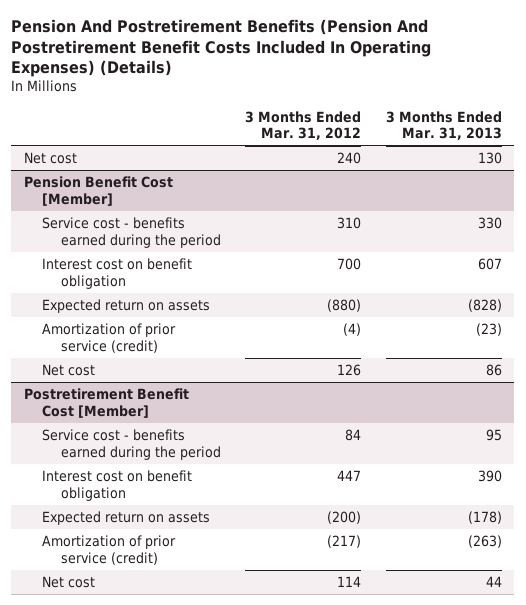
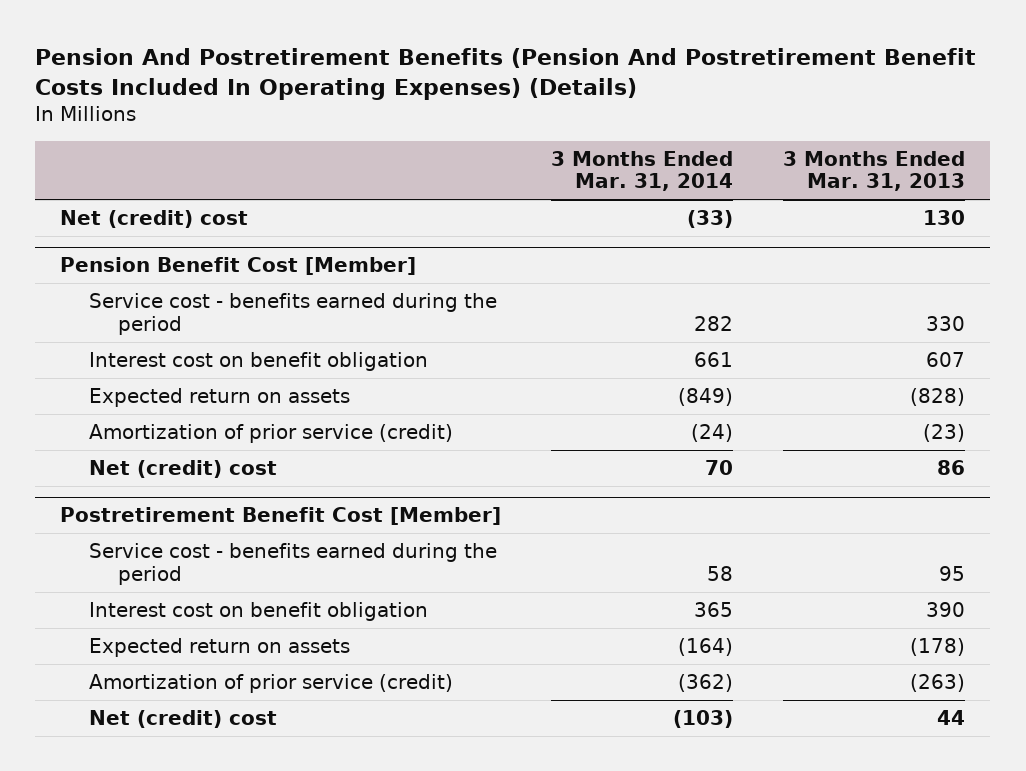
[245,110,362,141] 3 Months Ended Mar. 31, 2012 -> none
none -> [551,150,734,192] 3 Months Ended Mar. 31, 2014
[23,151,77,164] Net cost -> [60,209,249,228] Net (credit) cost
[42,363,96,376] Net cost -> [89,459,278,478] Net (credit) cost
[42,575,96,588] Net cost -> [89,709,278,728] Net (credit) cost

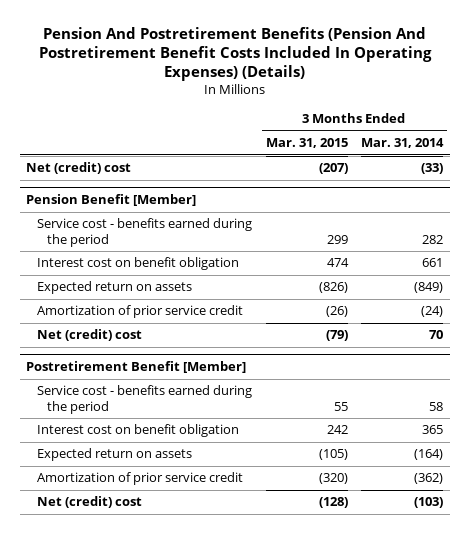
[783,150,966,192] 3 Months Ended Mar. 31, 2013 -> none
none -> [265,138,348,149] Mar. 31, 2015
[60,257,417,276] Pension Benefit Cost [Member] -> [26,194,197,207] Pension Benefit [Member]
[89,423,454,443] Amortization of prior service (credit) -> [36,305,243,319] Amortization of prior service credit
[60,507,502,526] Postretirement Benefit Cost [Member] -> [26,361,247,374] Postretirement Benefit [Member]
[89,673,454,693] Amortization of prior service (credit) -> [36,472,243,486] Amortization of prior service credit

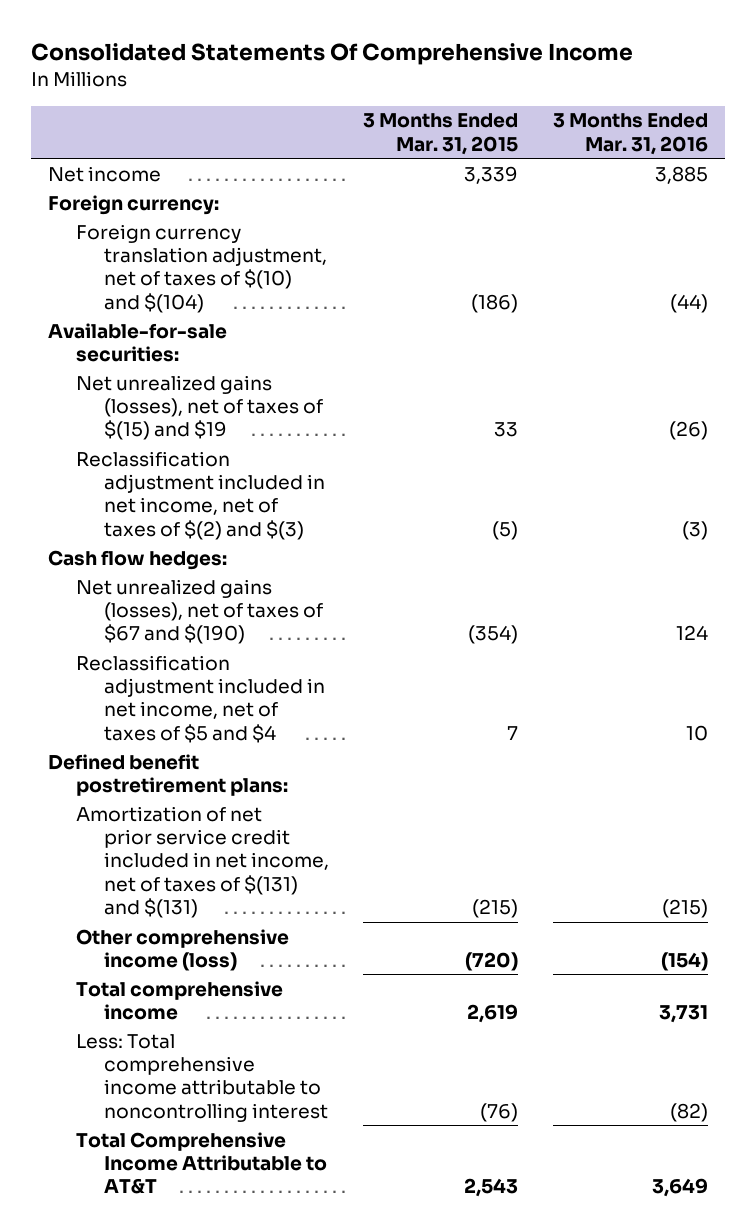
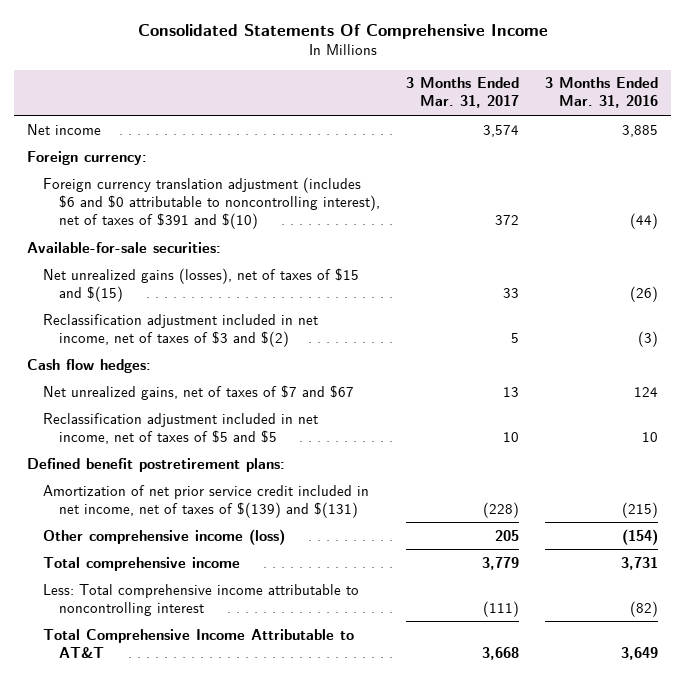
[363,113,519,155] 3 Months Ended Mar. 31, 2015 -> none
none -> [406,77,520,109] 3 Months Ended Mar. 31, 2017
[75,223,327,313] Foreign currency translation adjustment, net of taxes of $(10) and $(104) -> [43,176,381,230] Foreign currency translation adjustment (includes $6 and $0 attributable to noncontrolling interest), net of taxes of $391 and $(10)
[75,374,323,441] Net unrealized gains (losses), net of taxes of $(15) and $19 -> [43,267,360,302] Net unrealized gains (losses), net of taxes of $15 and $(15)
[75,450,325,540] Reclassification adjustment included in net income, net of taxes of $(2) and $(3) -> [43,313,319,347] Reclassification adjustment included in net income, net of taxes of $3 and $(2)
[75,578,323,645] Net unrealized gains (losses), net of taxes of $67 and $(190) -> [43,384,355,400] Net unrealized gains, net of taxes of $7 and $67
[75,654,325,743] Reclassification adjustment included in net income, net of taxes of $5 and $4 -> [43,412,319,444] Reclassification adjustment included in net income, net of taxes of $5 and $5
[75,805,329,919] Amortization of net prior service credit included in net income, net of taxes of $(131) and $(131) -> [43,484,370,518] Amortization of net prior service credit included in net income, net of taxes of $(139) and $(131)

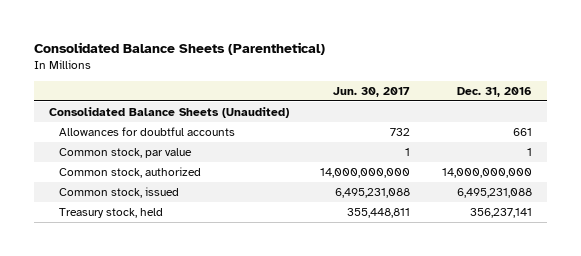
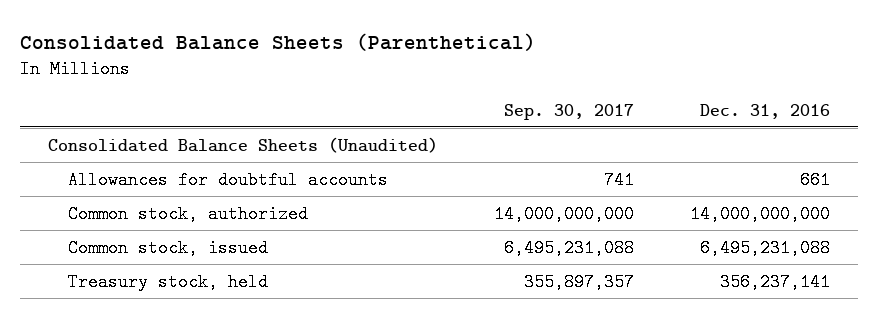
[333,87,411,98] Jun. 30, 2017 -> none
none -> [504,103,635,120] Sep. 30, 2017
[59,148,193,159] Common stock, par value -> none

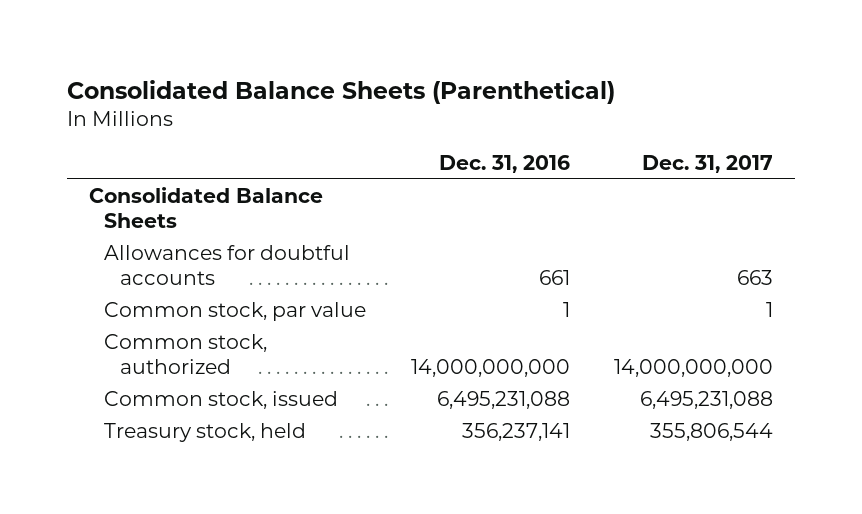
[504,103,635,120] Sep. 30, 2017 -> none
none -> [641,154,773,173] Dec. 31, 2017
[48,136,439,153] Consolidated Balance Sheets (Unaudited) -> [89,187,324,228] Consolidated Balance Sheets
none -> [104,302,367,322] Common stock, par value

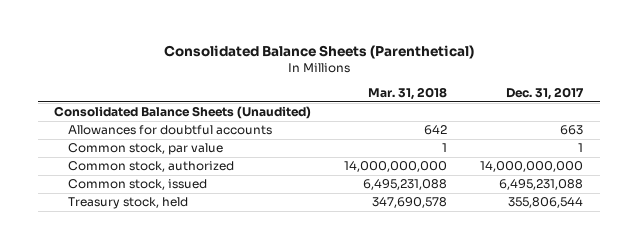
[438,154,570,173] Dec. 31, 2016 -> none
none -> [368,87,448,101] Mar. 31, 2018
[89,187,324,228] Consolidated Balance Sheets -> [54,106,312,120] Consolidated Balance Sheets (Unaudited)

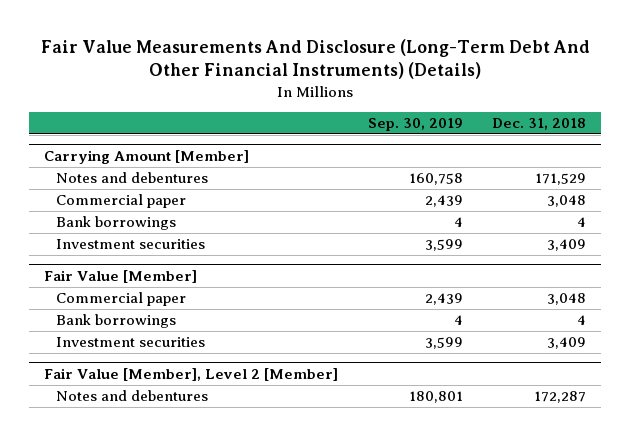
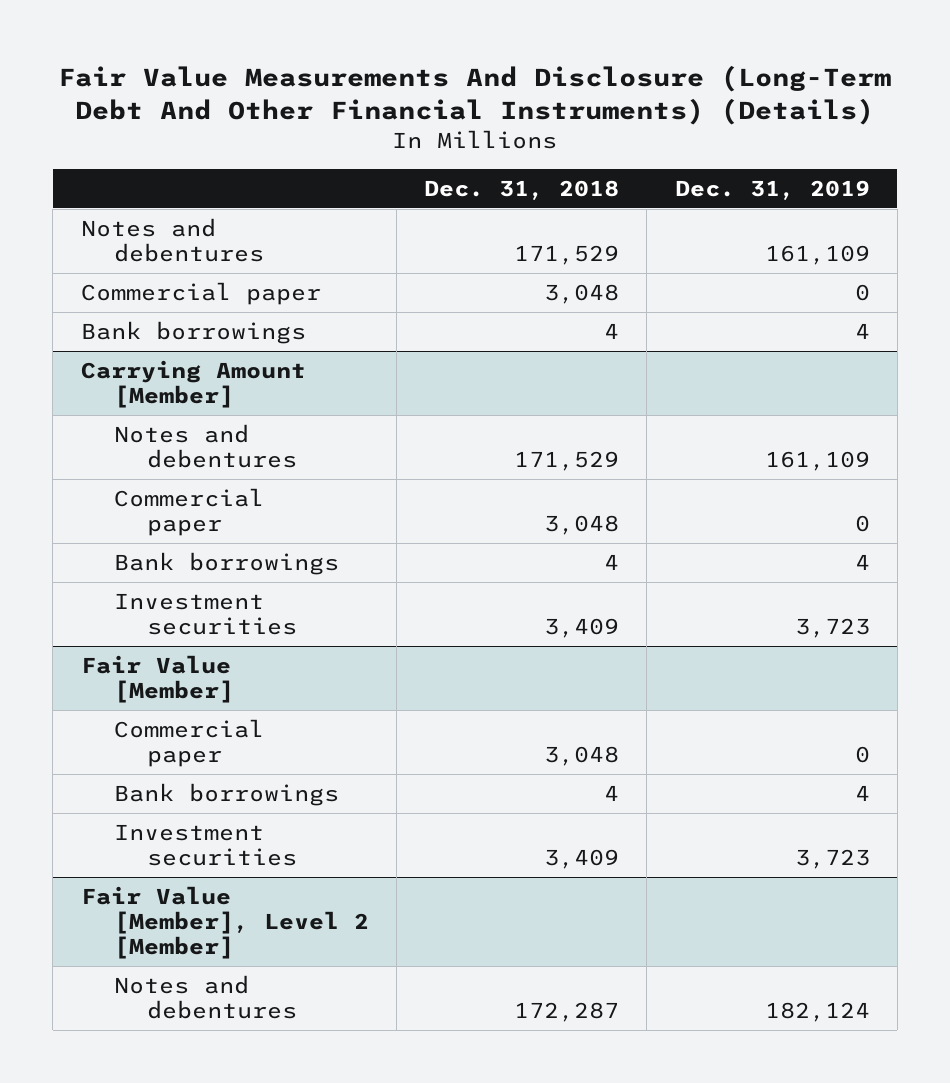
[367,118,463,132] Sep. 30, 2019 -> none
none -> [674,179,870,200] Dec. 31, 2019
none -> [80,217,264,262] Notes and debentures
none -> [80,281,321,305] Commercial paper
none -> [80,320,306,344] Bank borrowings

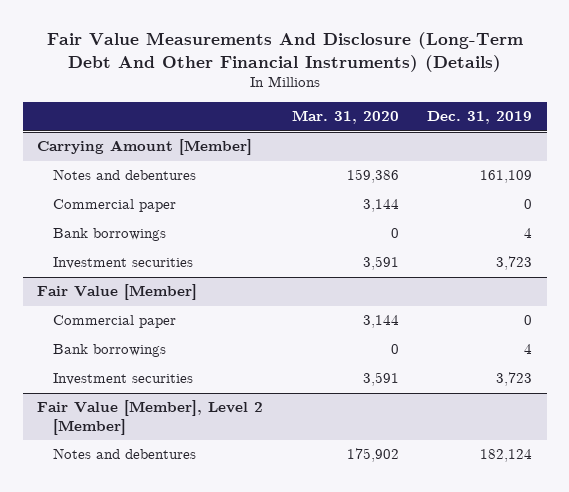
[424,179,620,200] Dec. 31, 2018 -> none
none -> [291,110,399,125] Mar. 31, 2020
[80,217,264,262] Notes and debentures -> none
[80,281,321,305] Commercial paper -> none
[80,320,306,344] Bank borrowings -> none

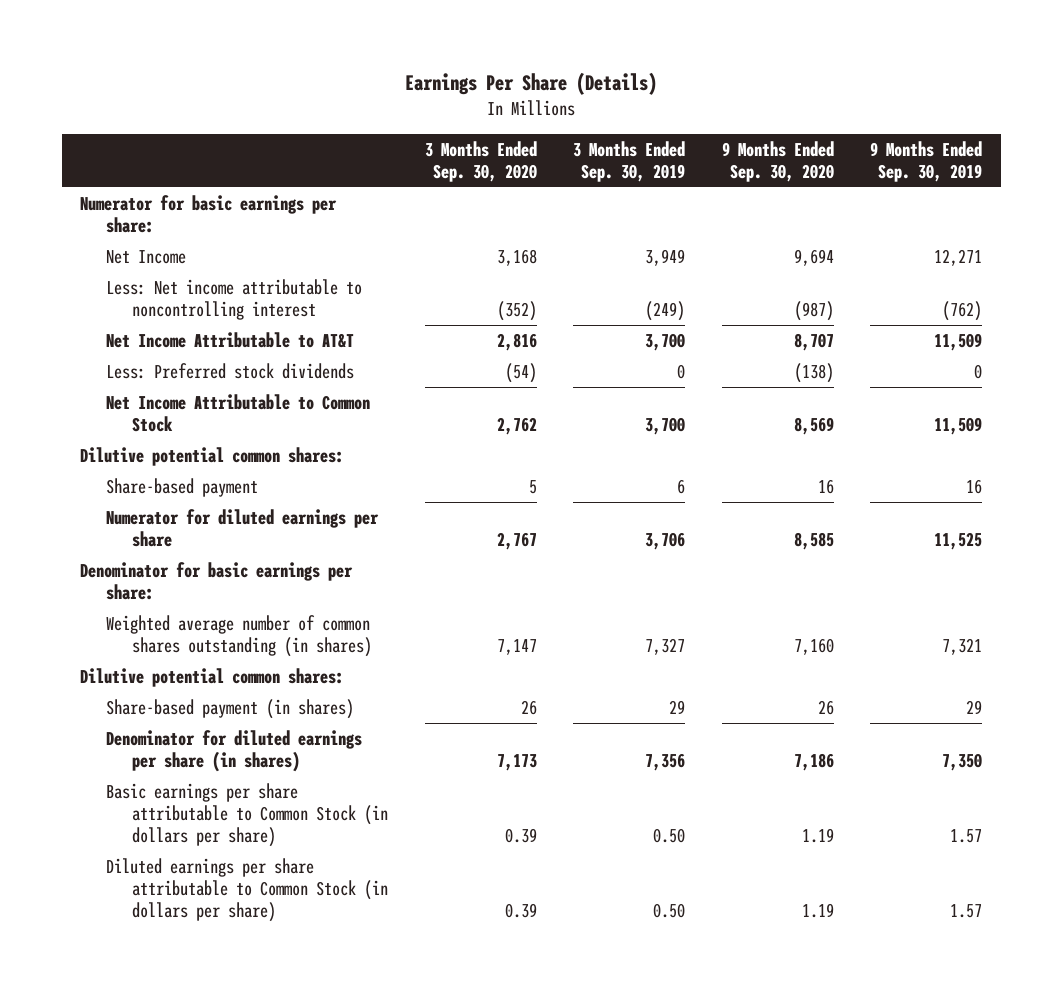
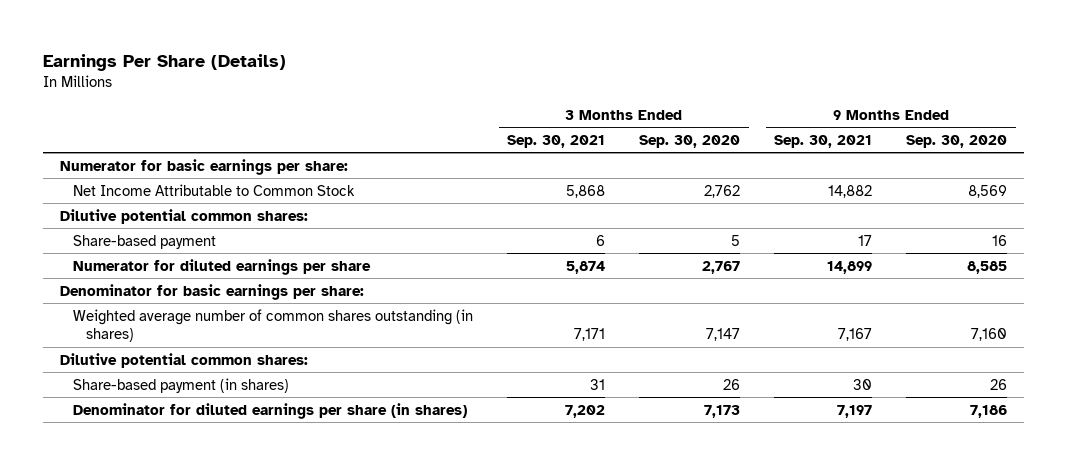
[573,140,686,182] 3 Months Ended Sep. 30, 2019 -> none
[870,140,983,182] 9 Months Ended Sep. 30, 2019 -> none
none -> [507,134,606,148] Sep. 30, 2021
none -> [774,134,873,148] Sep. 30, 2021
[106,250,187,265] Net Income -> none
[106,279,363,321] Less: Net income attributable to noncontrolling interest -> none
[106,332,355,349] Net Income Attributable to AT&T -> none
[106,363,355,380] Less: Preferred stock dividends -> none
[106,783,389,848] Basic earnings per share attributable to Common Stock (in dollars per share) -> none
[106,858,389,923] Diluted earnings per share attributable to Common Stock (in dollars per share) -> none

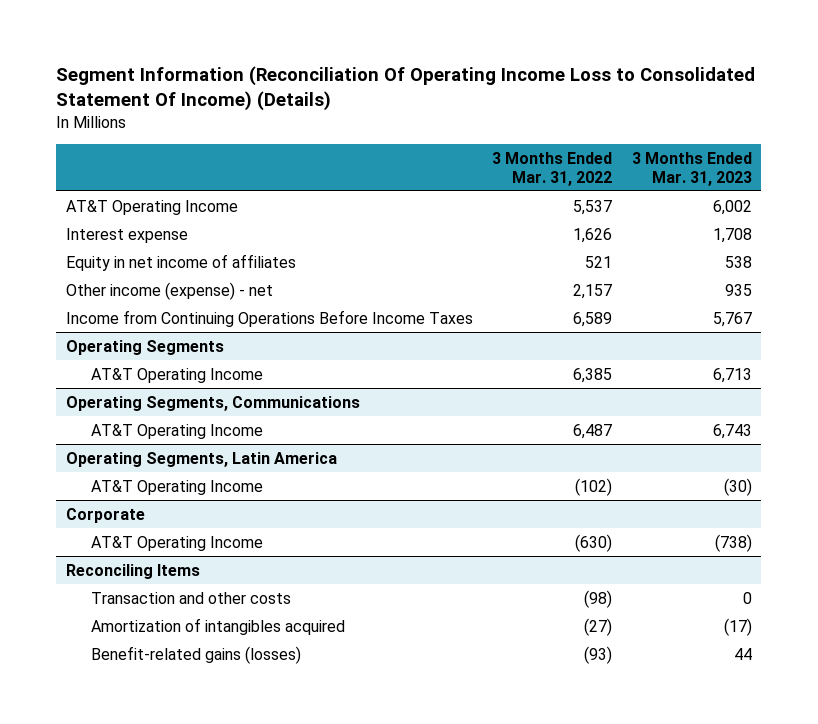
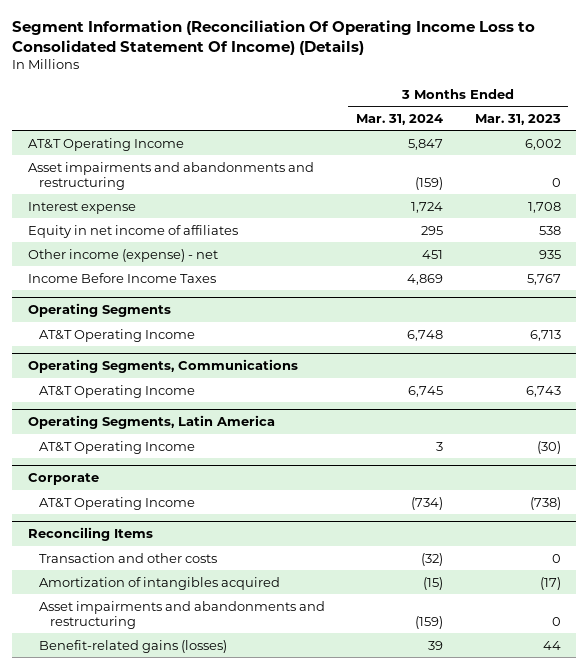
[492,151,613,186] 3 Months Ended Mar. 31, 2022 -> none
none -> [356,113,444,125] Mar. 31, 2024
none -> [27,161,314,190] Asset impairments and abandonments and restructuring
[65,309,473,327] Income from Continuing Operations Before Income Taxes -> [27,272,216,283] Income Before Income Taxes
none -> [38,600,325,629] Asset impairments and abandonments and restructuring

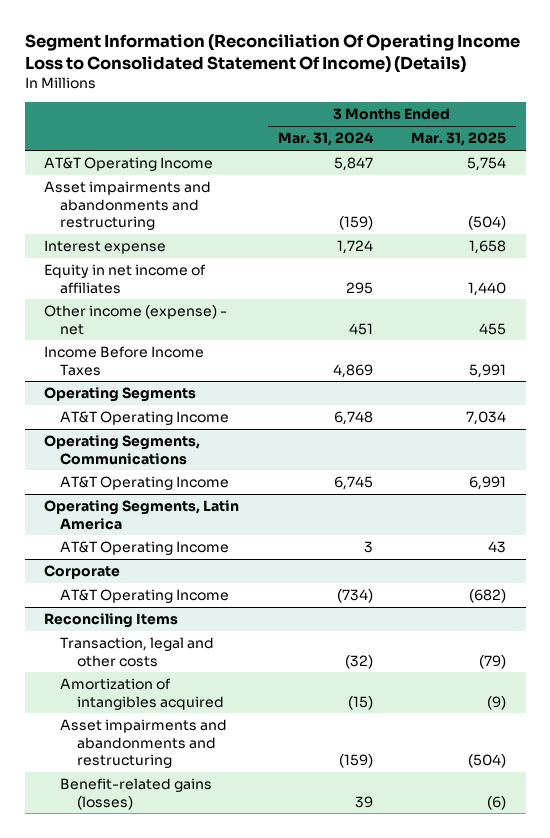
[474,113,561,125] Mar. 31, 2023 -> none
none -> [411,132,507,147] Mar. 31, 2025
[38,552,217,563] Transaction and other costs -> [60,637,215,667] Transaction, legal and other costs

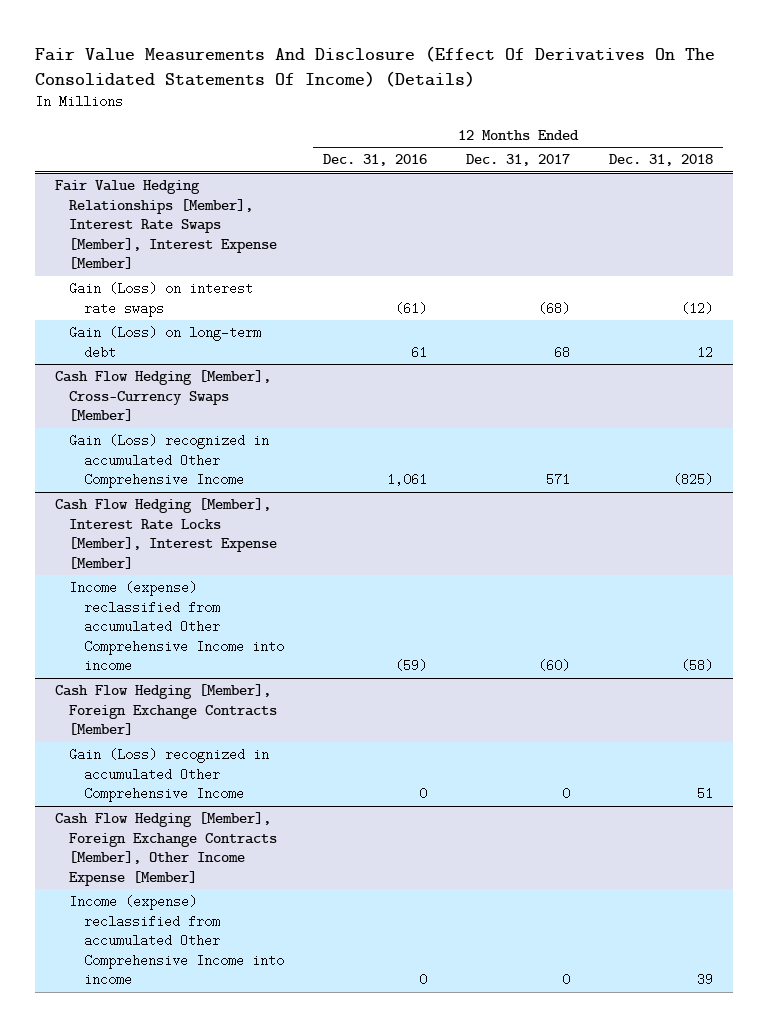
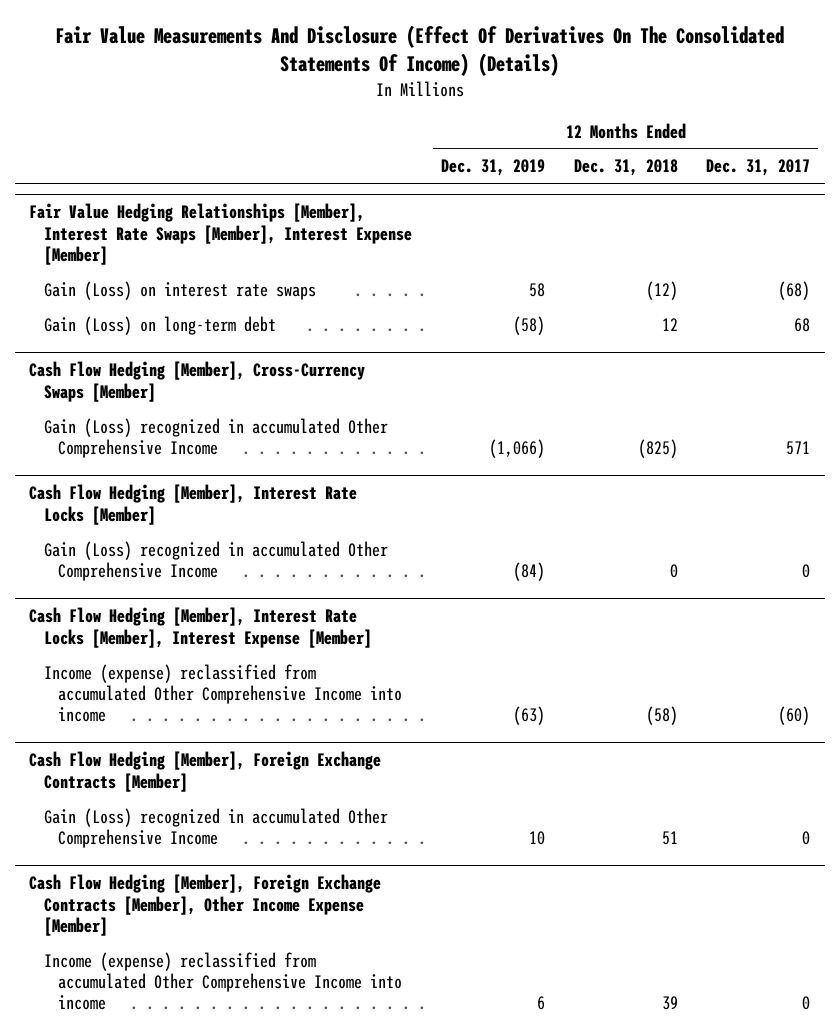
[322,154,427,167] Dec. 31, 2016 -> none
none -> [440,159,545,177] Dec. 31, 2019
none -> [29,484,358,525] Cash Flow Hedging [Member], Interest Rate Locks [Member]
none -> [43,540,388,582] Gain (Loss) recognized in accumulated Other Comprehensive Income

